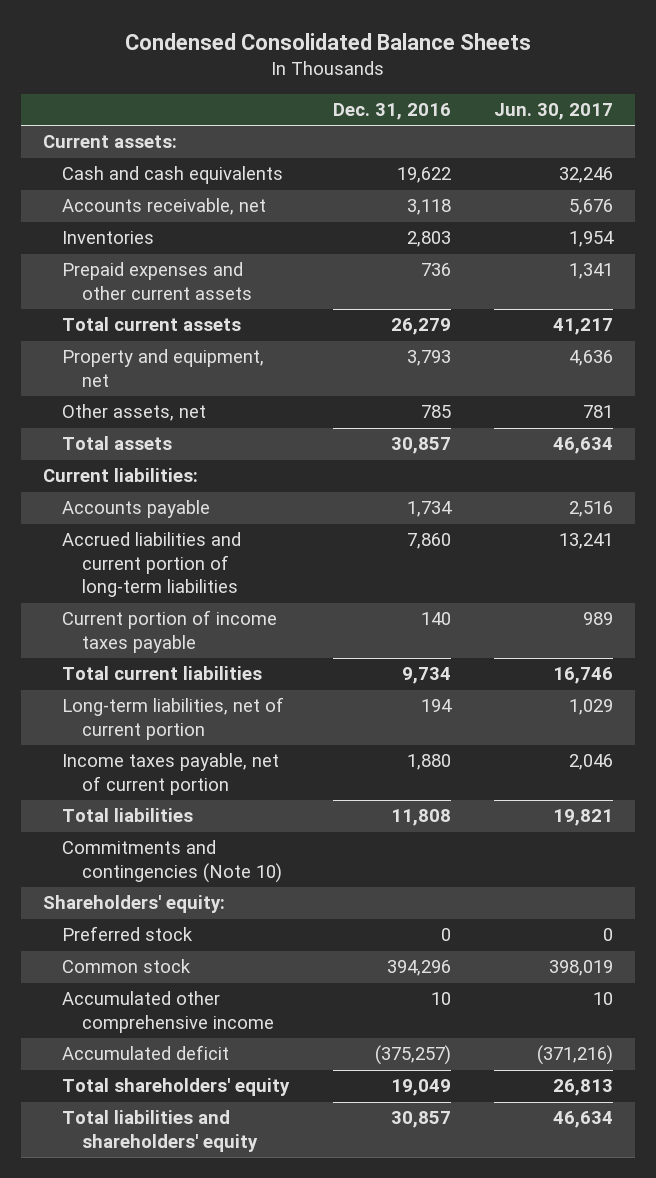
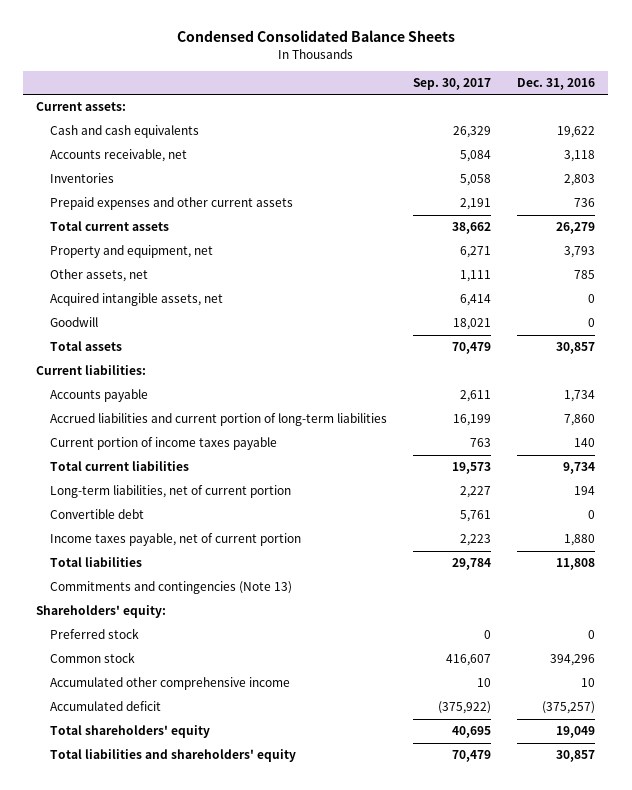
[494,103,614,121] Jun. 30, 2017 -> none
none -> [412,78,491,91] Sep. 30, 2017
none -> [49,293,223,307] Acquired intangible assets, net
none -> [49,317,98,328] Goodwill
none -> [49,509,144,520] Convertible debt
[62,840,283,883] Commitments and contingencies (Note 10) -> [49,581,292,595] Commitments and contingencies (Note 13)

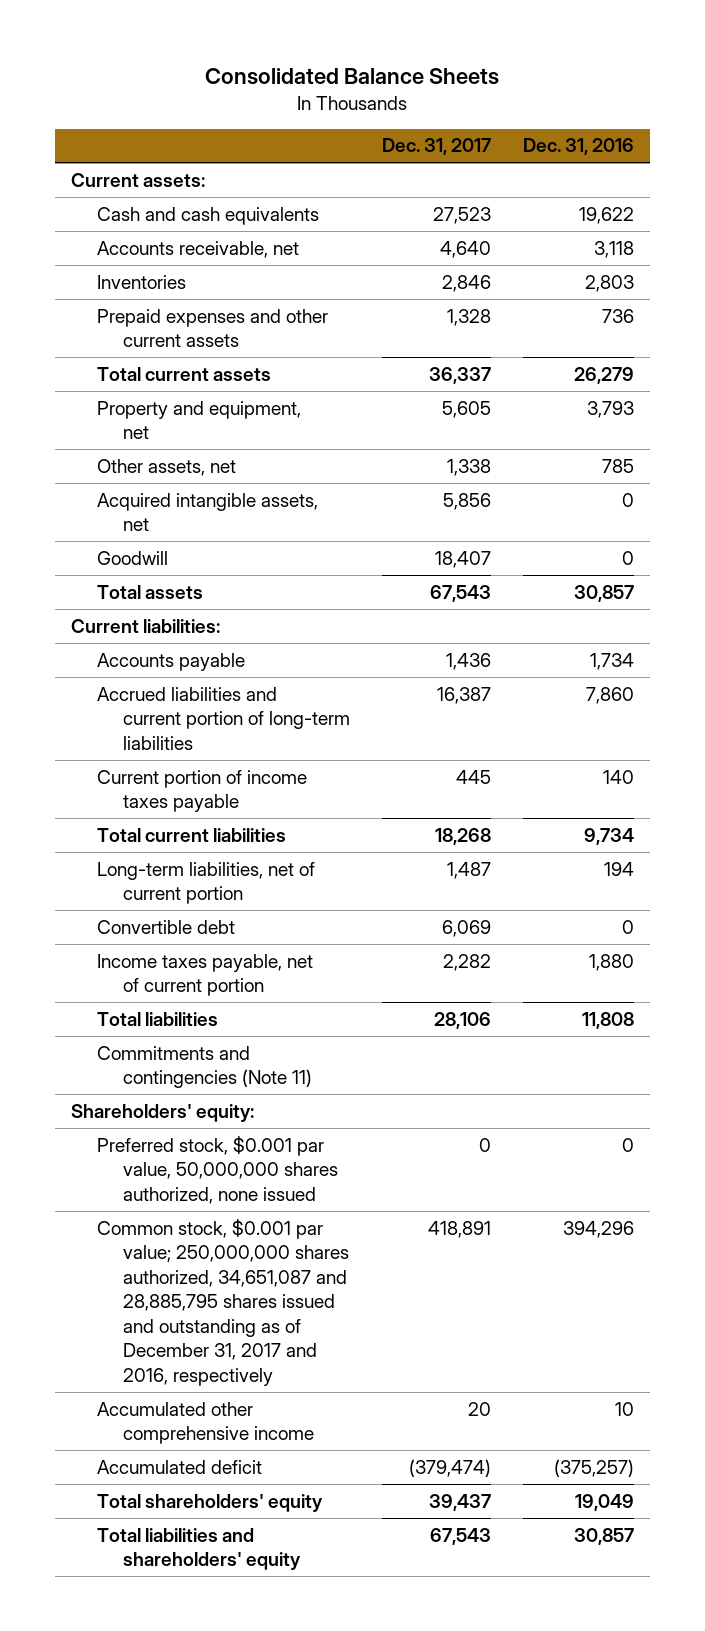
[176,30,455,43] Condensed Consolidated Balance Sheets -> [205,67,500,85] Consolidated Balance Sheets
[412,78,491,91] Sep. 30, 2017 -> none
none -> [382,138,492,156] Dec. 31, 2017
[49,581,292,595] Commitments and contingencies (Note 13) -> [96,1045,313,1089] Commitments and contingencies (Note 11)
[49,628,139,640] Preferred stock -> [96,1135,339,1204] Preferred stock, $0.001 par value, 50,000,000 shares authorized, none issued
[49,652,135,664] Common stock -> [96,1218,350,1386] Common stock, $0.001 par value; 250,000,000 shares authorized, 34,651,087 and 28,885,795 shares issued and outstanding as of December 31, 2017 and 2016, respectively

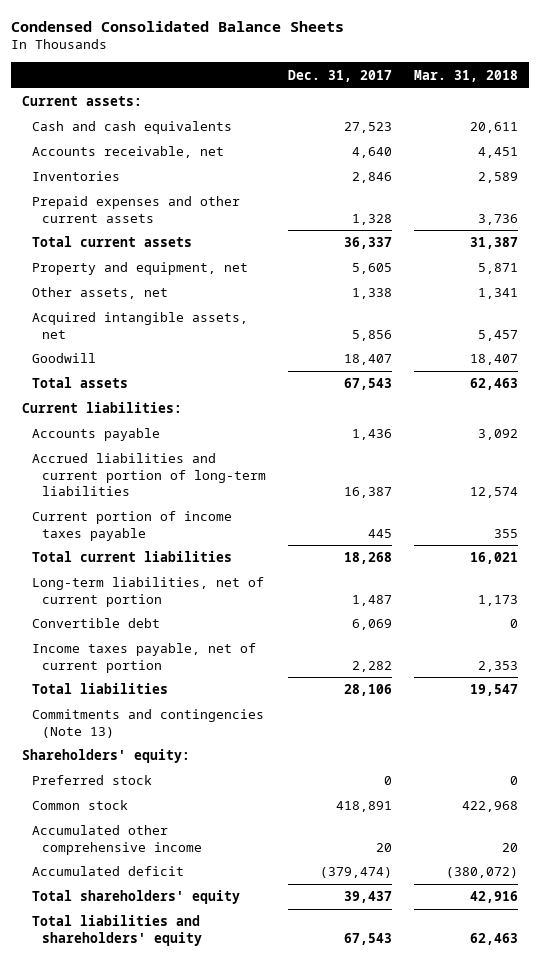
[205,67,500,85] Consolidated Balance Sheets -> [11,20,345,32] Condensed Consolidated Balance Sheets
[523,138,635,156] Dec. 31, 2016 -> none
none -> [413,69,518,82] Mar. 31, 2018
[96,1045,313,1089] Commitments and contingencies (Note 11) -> [32,709,265,738] Commitments and contingencies (Note 13)
[96,1135,339,1204] Preferred stock, $0.001 par value, 50,000,000 shares authorized, none issued -> [32,775,153,786] Preferred stock
[96,1218,350,1386] Common stock, $0.001 par value; 250,000,000 shares authorized, 34,651,087 and 28,885,795 shares issued and outstanding as of December 31, 2017 and 2016, respectively -> [32,800,129,811] Common stock

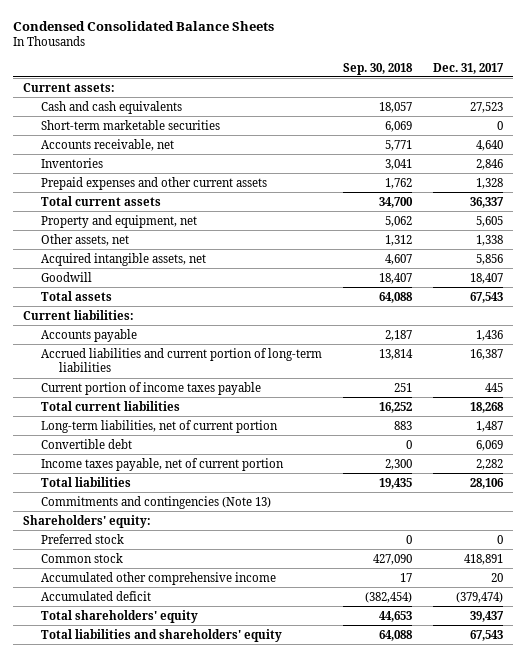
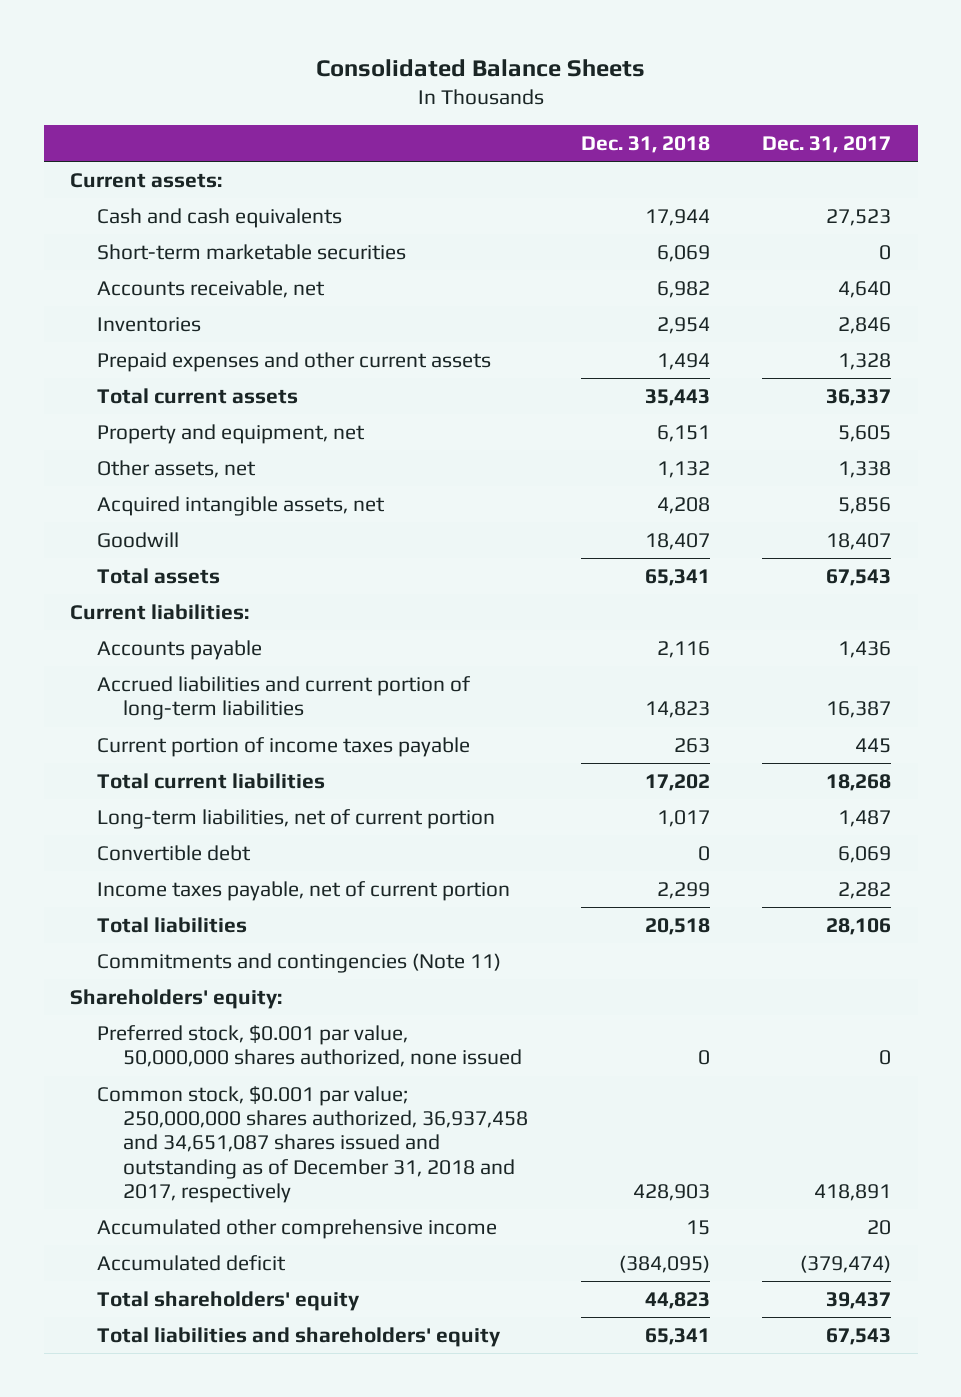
[12,20,274,31] Condensed Consolidated Balance Sheets -> [315,59,645,78] Consolidated Balance Sheets
[342,62,413,75] Sep. 30, 2018 -> none
none -> [580,135,710,153] Dec. 31, 2018
[41,495,272,509] Commitments and contingencies (Note 13) -> [96,952,501,973] Commitments and contingencies (Note 11)
[41,533,125,544] Preferred stock -> [96,1024,522,1068] Preferred stock, $0.001 par value, 50,000,000 shares authorized, none issued
[41,552,124,563] Common stock -> [96,1085,528,1204] Common stock, $0.001 par value; 250,000,000 shares authorized, 36,937,458 and 34,651,087 shares issued and outstanding as of December 31, 2018 and 2017, respectively

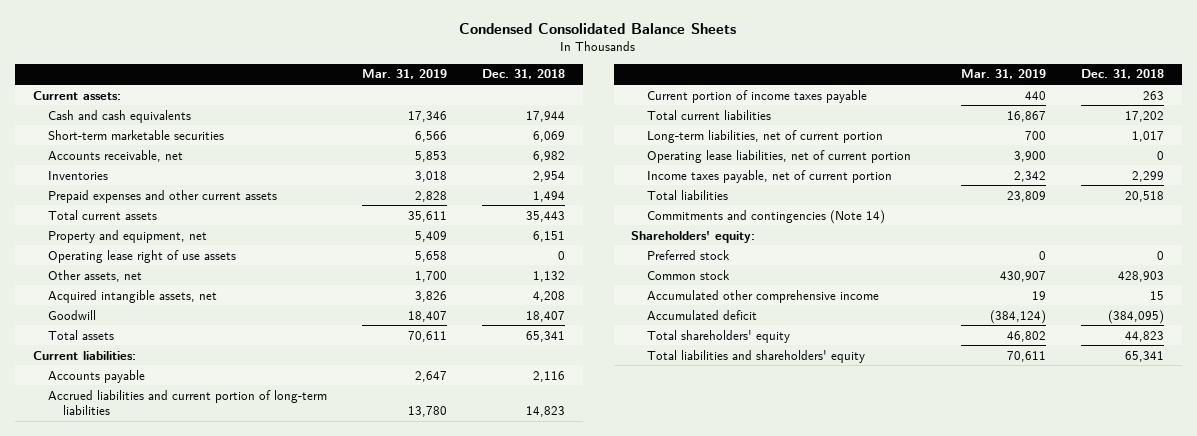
[315,59,645,78] Consolidated Balance Sheets -> [459,23,737,35] Condensed Consolidated Balance Sheets
[762,135,892,153] Dec. 31, 2017 -> none
none -> [362,69,448,80] Mar. 31, 2019
none -> [48,249,237,263] Operating lease right of use assets
[96,844,251,861] Convertible debt -> none
none -> [646,149,911,163] Operating lease liabilities, net of current portion
[96,952,501,973] Commitments and contingencies (Note 11) -> [646,209,885,224] Commitments and contingencies (Note 14)
[96,1024,522,1068] Preferred stock, $0.001 par value, 50,000,000 shares authorized, none issued -> [646,249,730,260] Preferred stock
[96,1085,528,1204] Common stock, $0.001 par value; 250,000,000 shares authorized, 36,937,458 and 34,651,087 shares issued and outstanding as of December 31, 2018 and 2017, respectively -> [646,269,730,280] Common stock

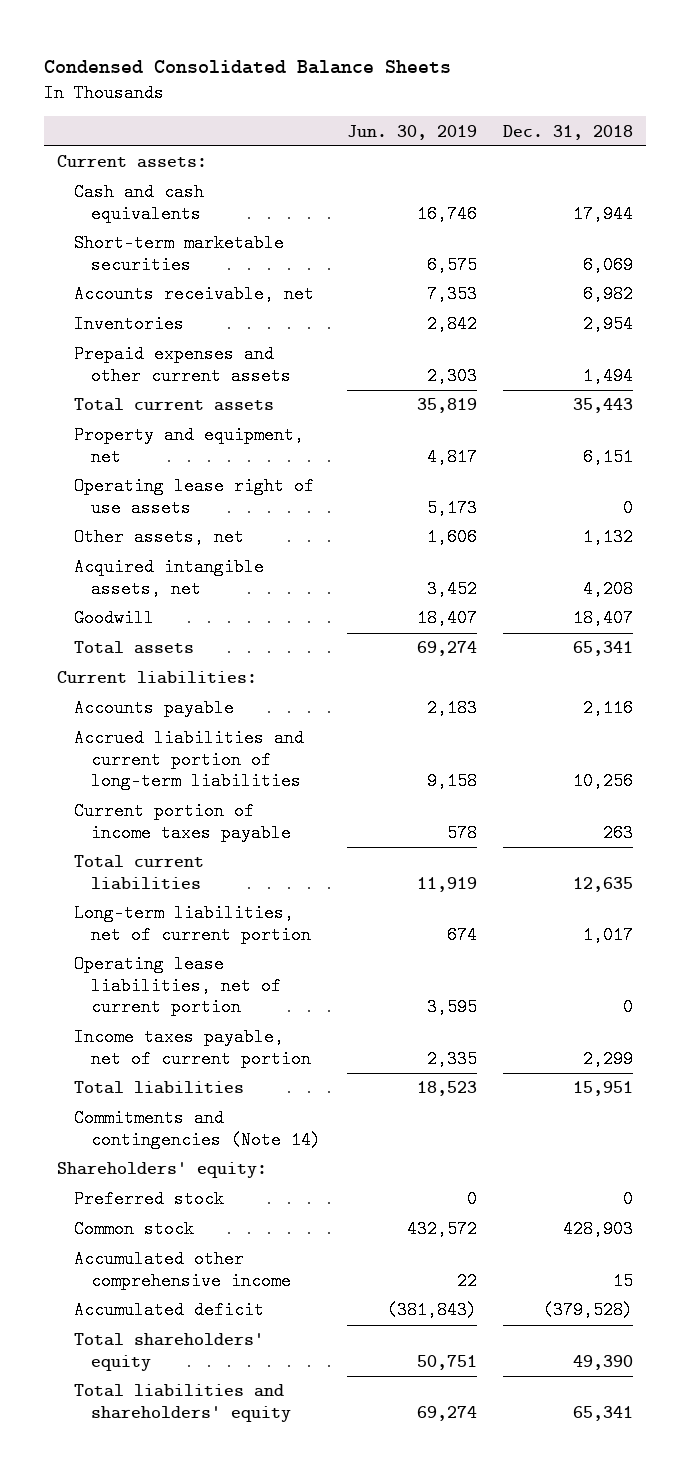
[362,69,448,80] Mar. 31, 2019 -> none
none -> [347,124,478,140] Jun. 30, 2019
[526,406,566,418] 14,823 -> [572,772,633,791] 10,256
[1125,110,1165,122] 17,202 -> [572,876,633,892] 12,635
[1125,190,1165,202] 20,518 -> [572,1081,633,1097] 15,951
[1108,309,1165,324] (384,095) -> [542,1301,633,1320] (379,528)
[1125,330,1165,342] 44,823 -> [572,1354,633,1370] 49,390

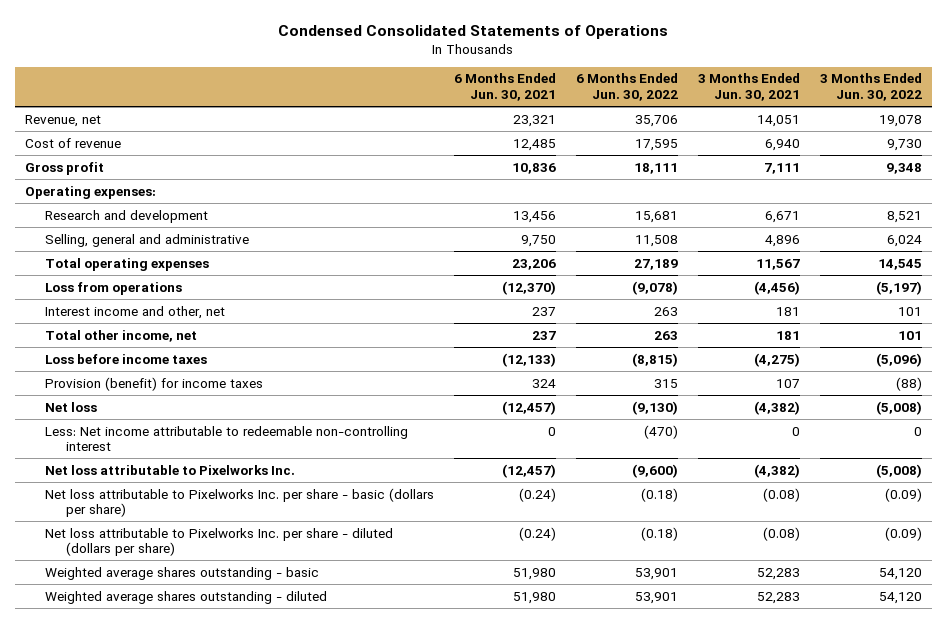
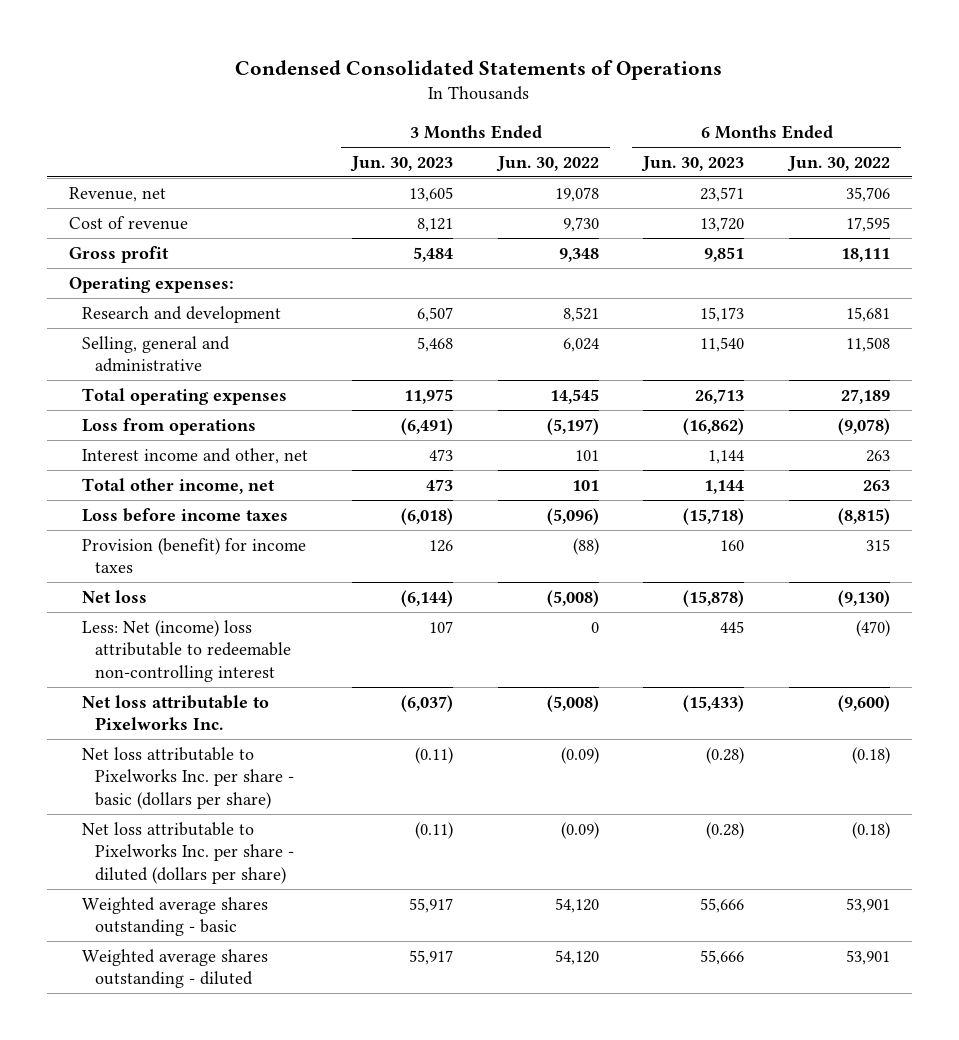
[454,73,557,102] 6 Months Ended Jun. 30, 2021 -> none
[698,73,801,102] 3 Months Ended Jun. 30, 2021 -> none
none -> [350,155,454,172] Jun. 30, 2023
none -> [641,155,745,172] Jun. 30, 2023
[45,425,409,452] Less: Net income attributable to redeemable non-controlling interest -> [81,619,291,682] Less: Net (income) loss attributable to redeemable non-controlling interest

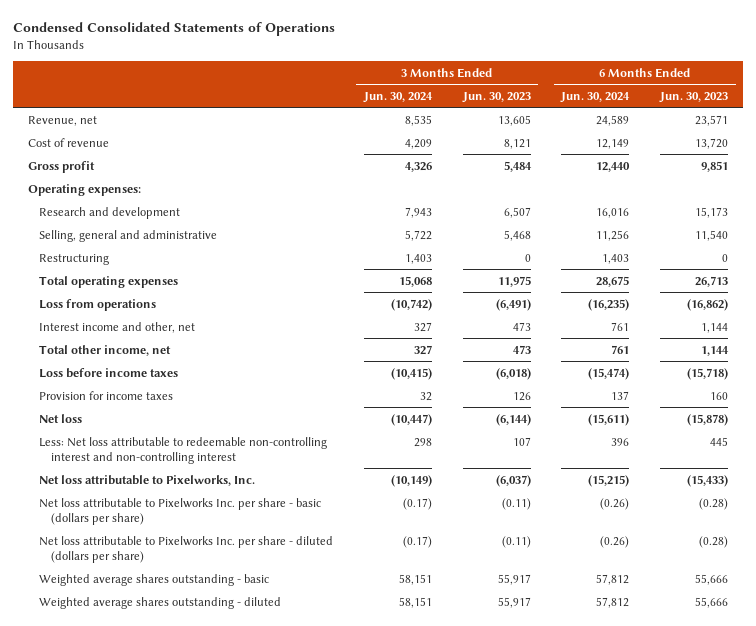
[495,155,599,172] Jun. 30, 2022 -> none
[786,155,890,172] Jun. 30, 2022 -> none
none -> [363,91,434,103] Jun. 30, 2024
none -> [560,91,631,103] Jun. 30, 2024
none -> [39,253,110,265] Restructuring
[81,537,306,574] Provision (benefit) for income taxes -> [39,390,174,400] Provision for income taxes
[81,619,291,682] Less: Net (income) loss attributable to redeemable non-controlling interest -> [39,436,328,464] Less: Net loss attributable to redeemable non-controlling interest and non-controlling interest
[81,694,269,731] Net loss attributable to Pixelworks Inc. -> [39,474,256,486] Net loss attributable to Pixelworks, Inc.

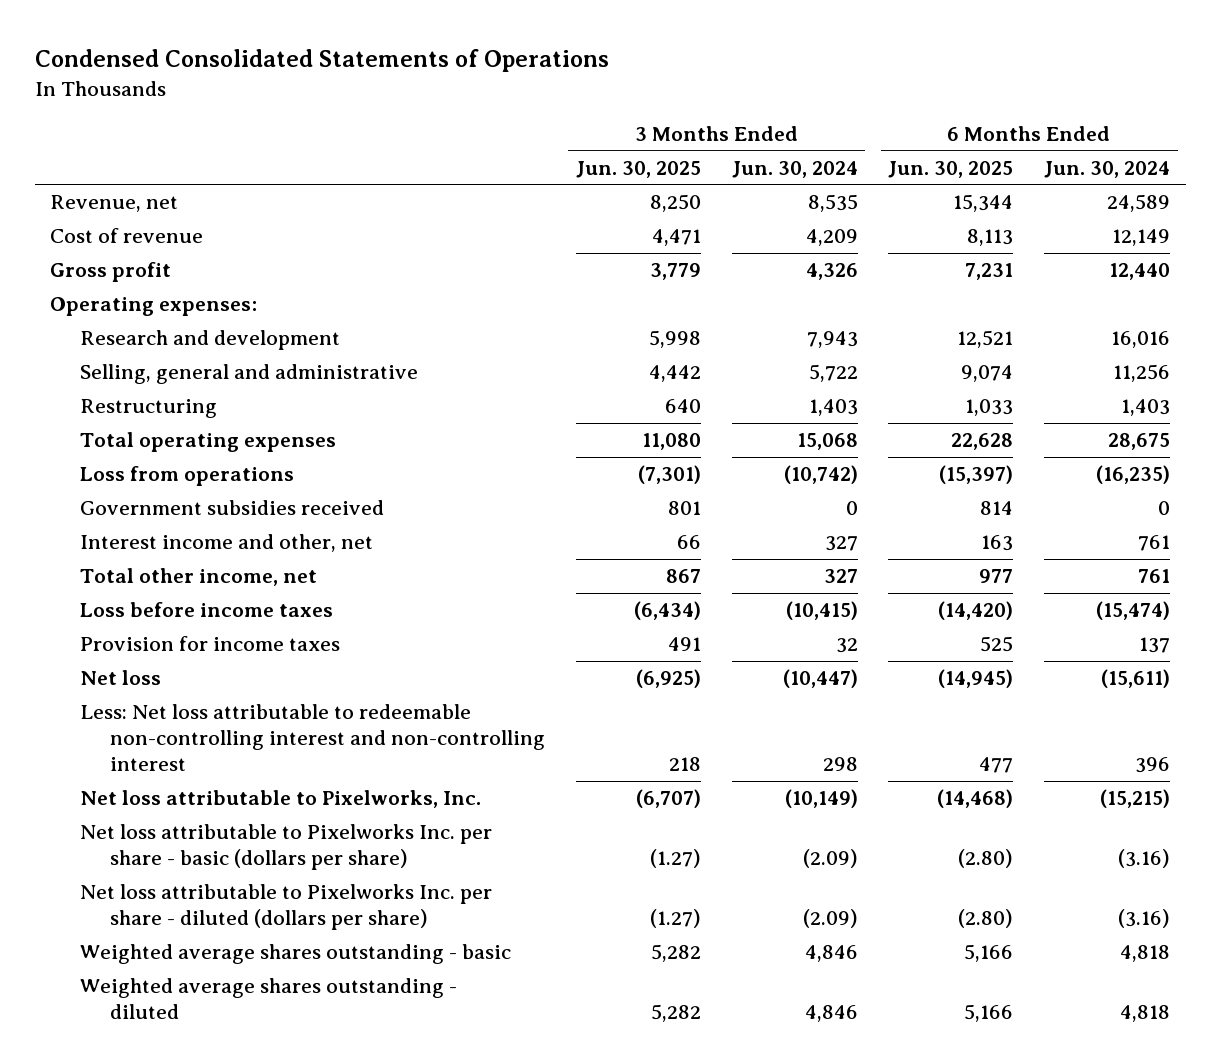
[461,91,531,103] Jun. 30, 2023 -> none
[658,91,728,103] Jun. 30, 2023 -> none
none -> [575,160,701,178] Jun. 30, 2025
none -> [888,160,1014,178] Jun. 30, 2025
none -> [80,500,385,516] Government subsidies received
[403,497,433,510] (0.17) -> [802,848,858,868] (2.09)
[600,497,630,510] (0.26) -> [1118,848,1171,868] (3.16)
[403,535,433,548] (0.17) -> [802,908,858,928] (2.09)
[600,535,630,548] (0.26) -> [1118,908,1171,928] (3.16)
[399,573,433,585] 58,151 -> [804,945,858,963] 4,846
[596,573,630,585] 57,812 -> [1120,945,1171,963] 4,818
[399,596,433,608] 58,151 -> [804,1004,858,1022] 4,846
[596,596,630,608] 57,812 -> [1120,1004,1171,1022] 4,818

